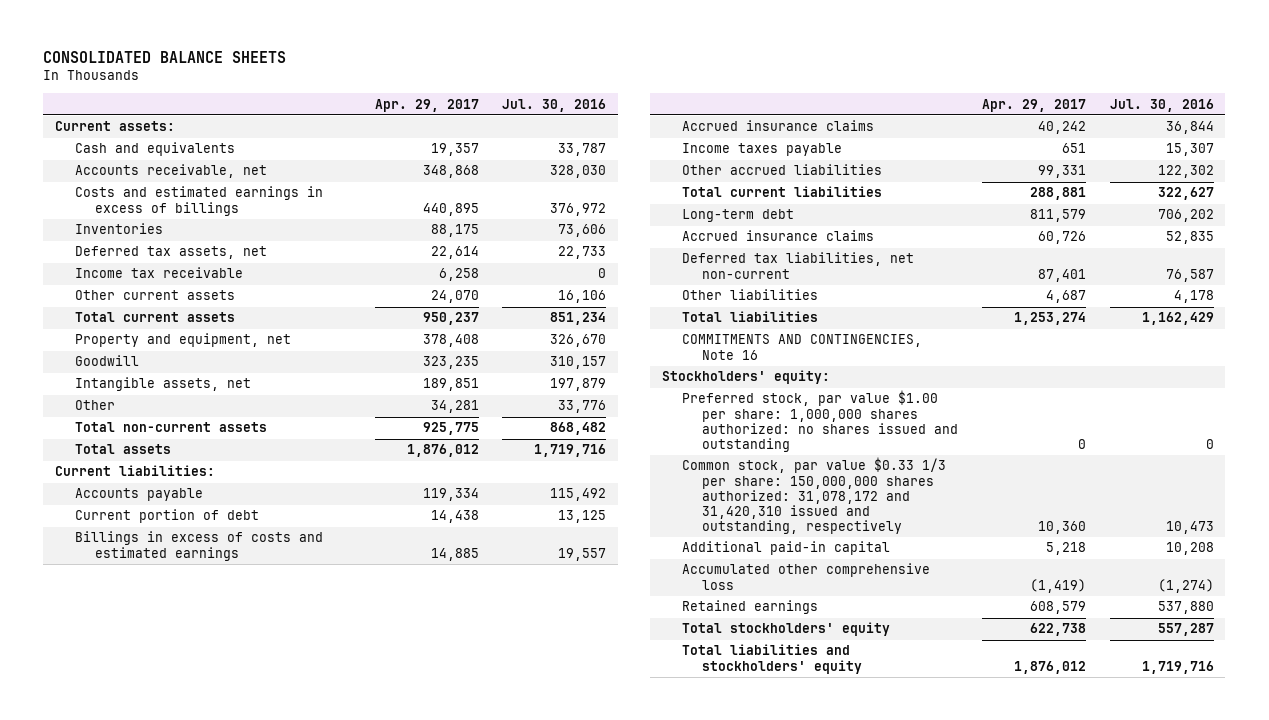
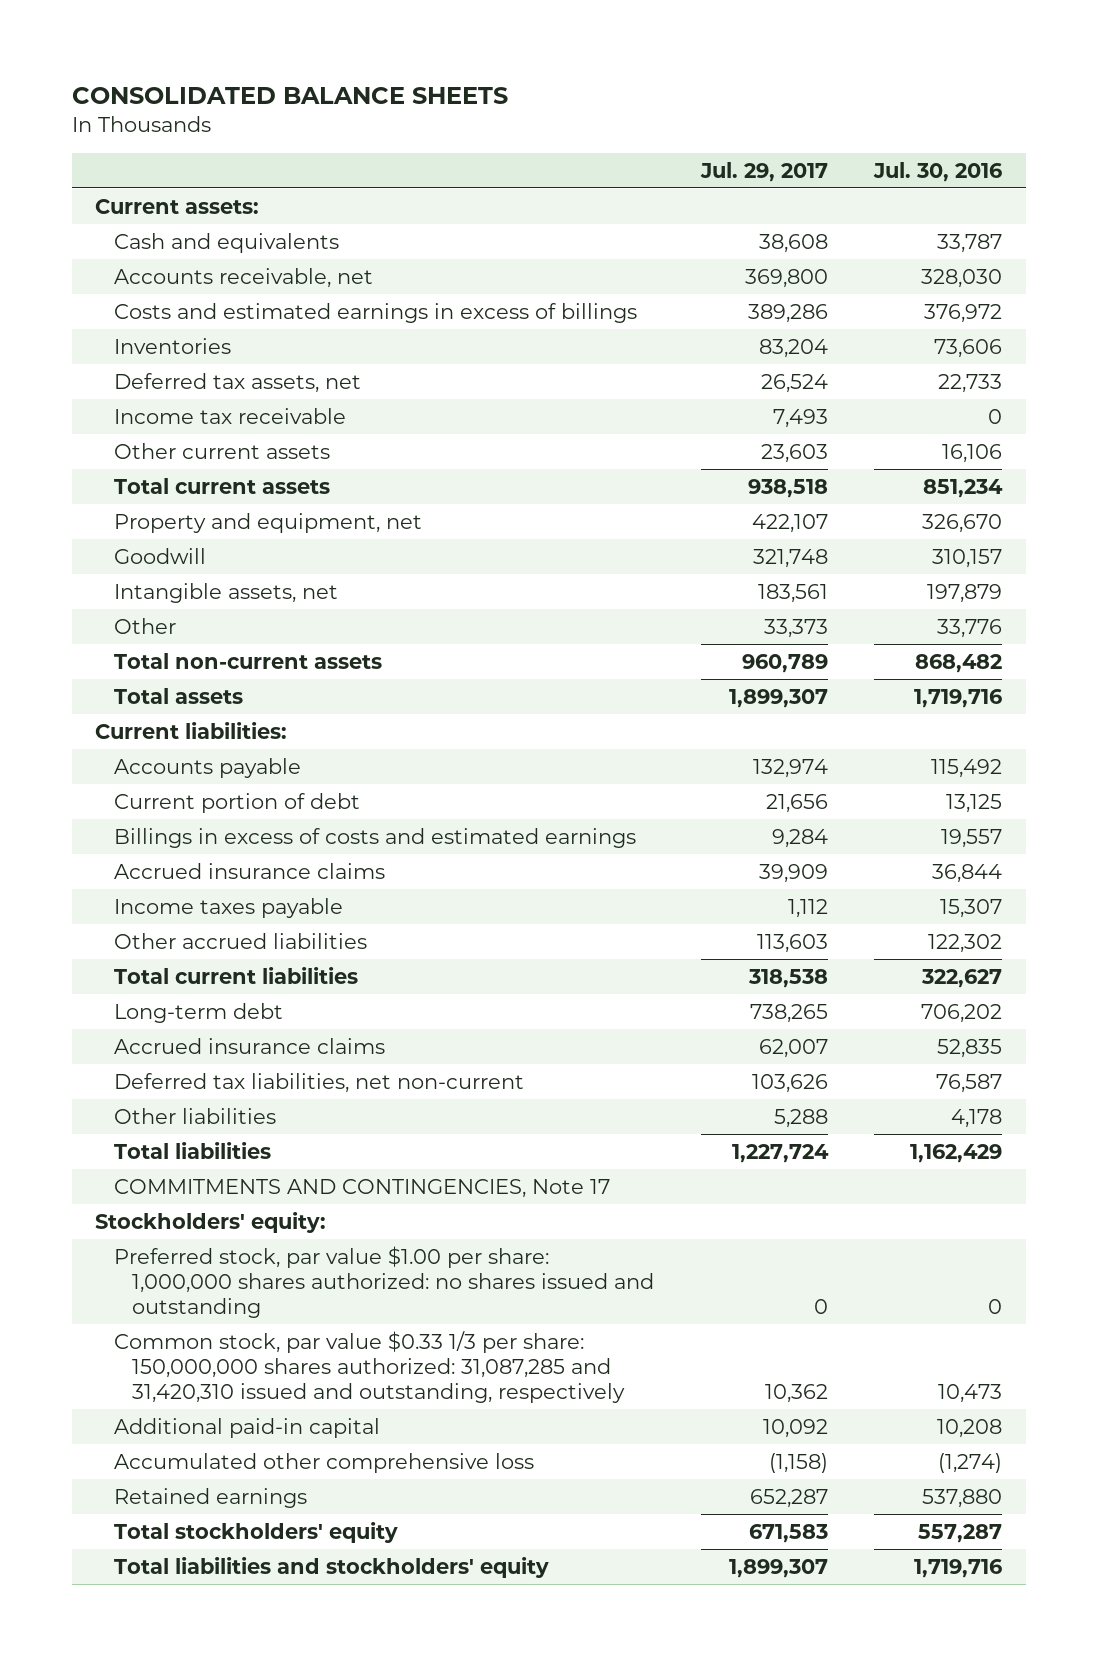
[374,98,479,112] Apr. 29, 2017 -> none
none -> [699,161,828,182] Jul. 29, 2017
[682,334,923,360] COMMITMENTS AND CONTINGENCIES, Note 16 -> [113,1178,610,1198] COMMITMENTS AND CONTINGENCIES, Note 17
[682,457,947,534] Common stock, par value $0.33 1/3 per share: 150,000,000 shares authorized: 31,078,172 and 31,420,310 issued and outstanding, respectively -> [113,1330,626,1403] Common stock, par value $0.33 1/3 per share: 150,000,000 shares authorized: 31,087,285 and 31,420,310 issued and outstanding, respectively

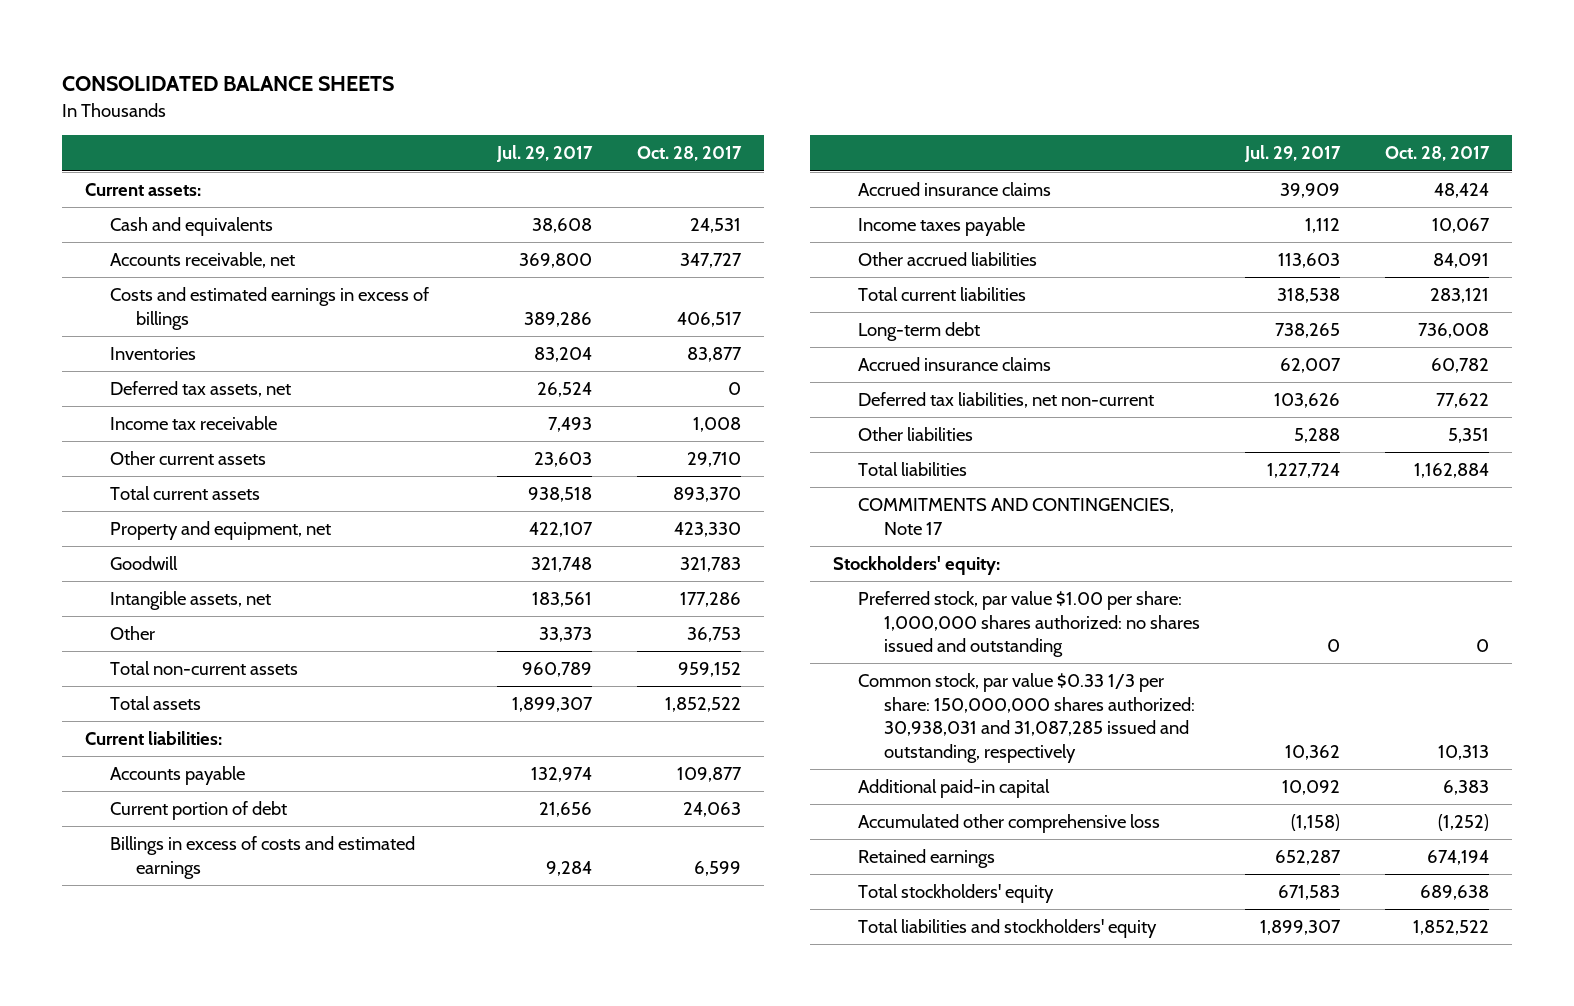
[873,161,1003,182] Jul. 30, 2016 -> none
none -> [636,146,742,162] Oct. 28, 2017
[113,1330,626,1403] Common stock, par value $0.33 1/3 per share: 150,000,000 shares authorized: 31,087,285 and 31,420,310 issued and outstanding, respectively -> [858,673,1196,763] Common stock, par value $0.33 1/3 per share: 150,000,000 shares authorized: 30,938,031 and 31,087,285 issued and outstanding, respectively

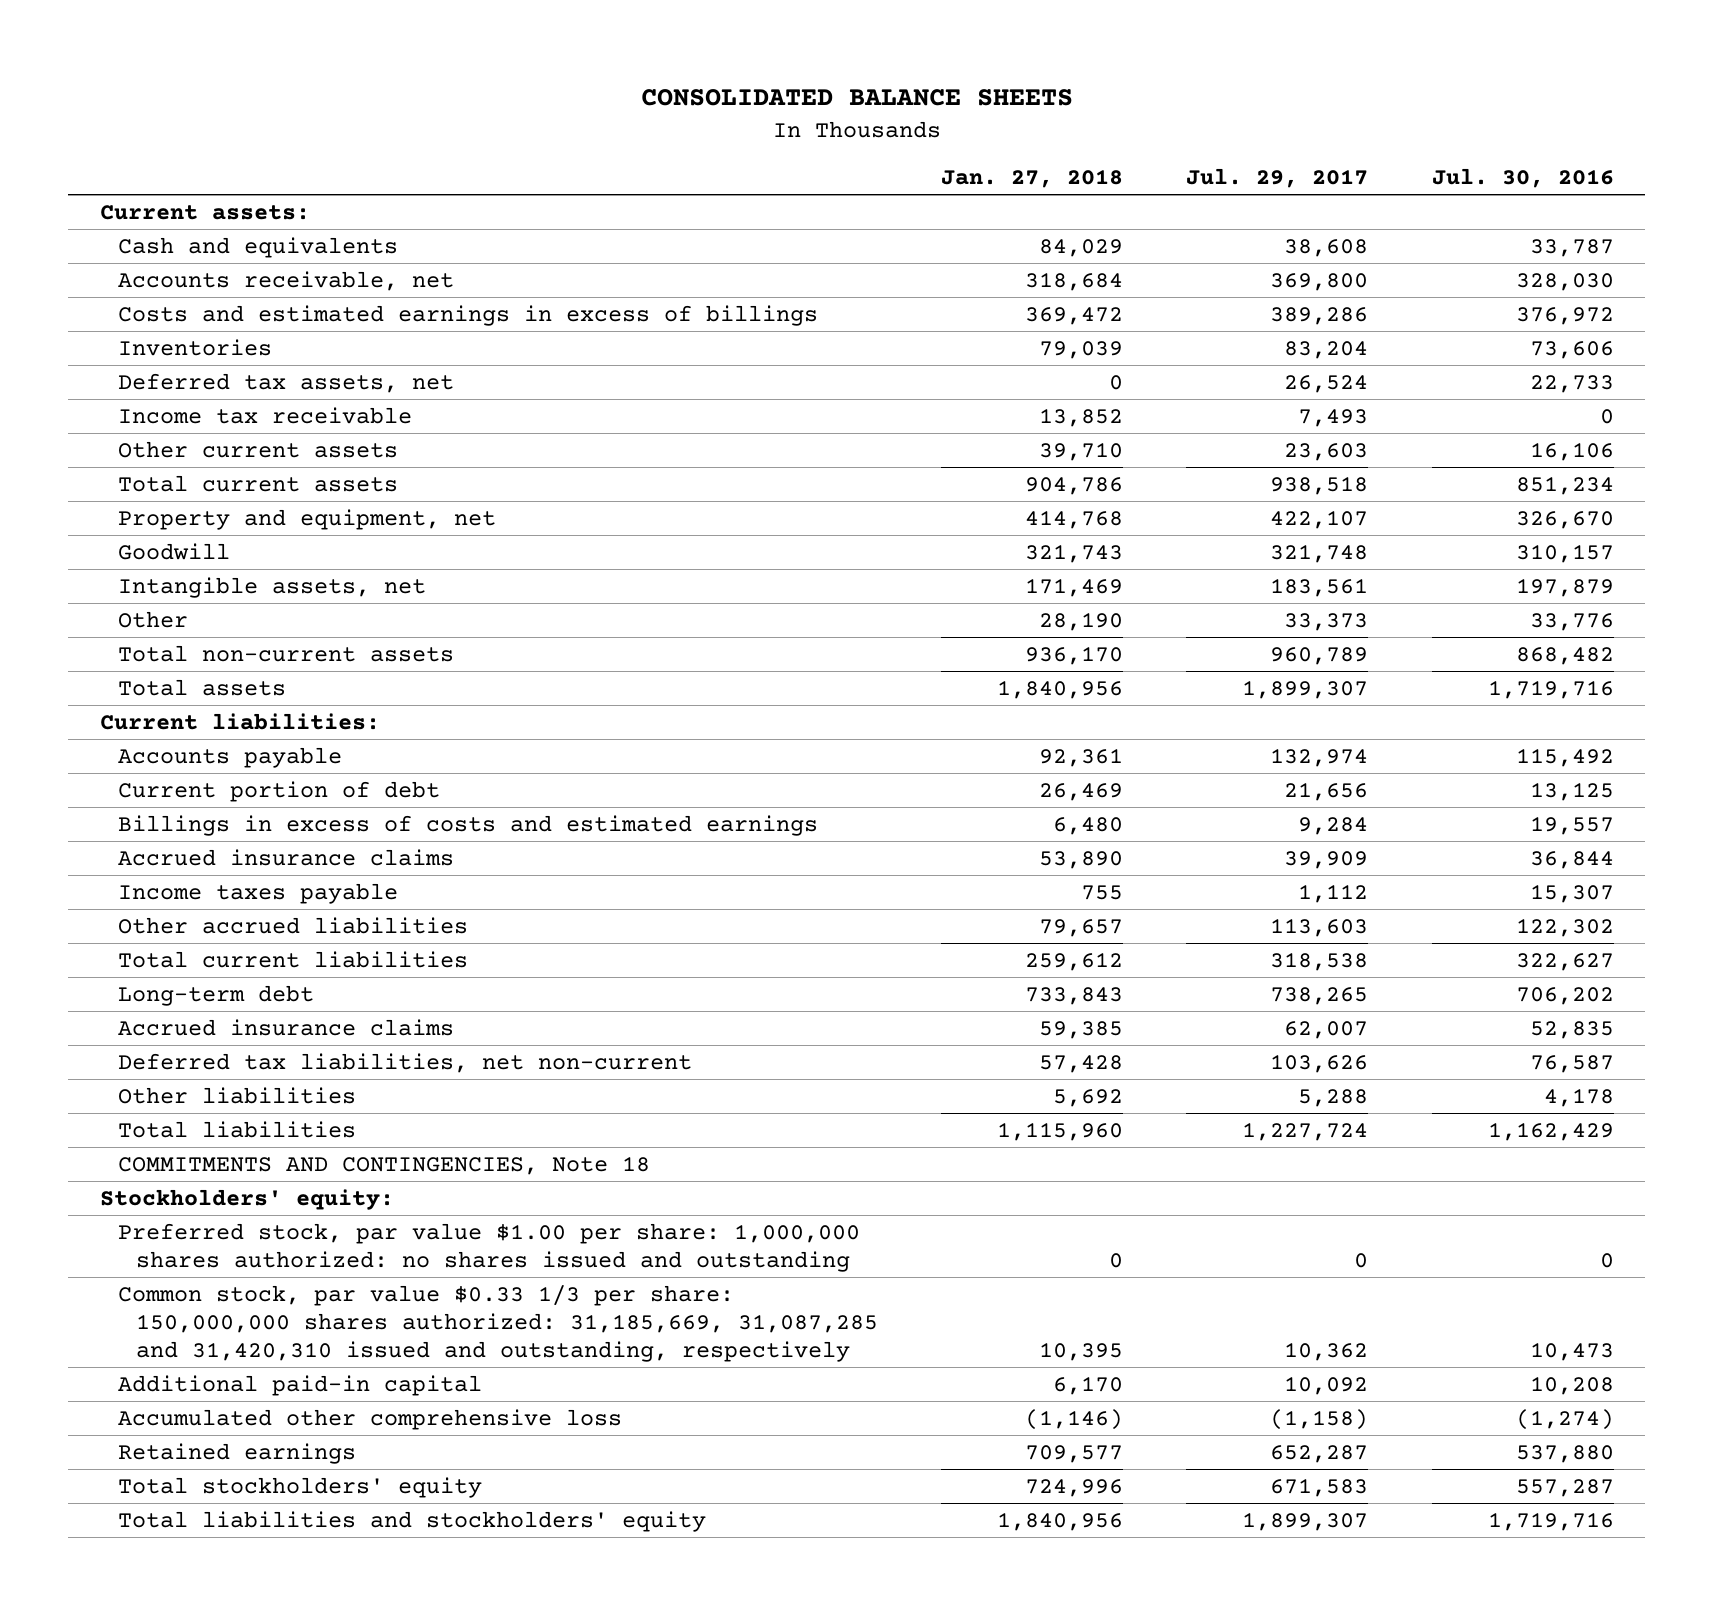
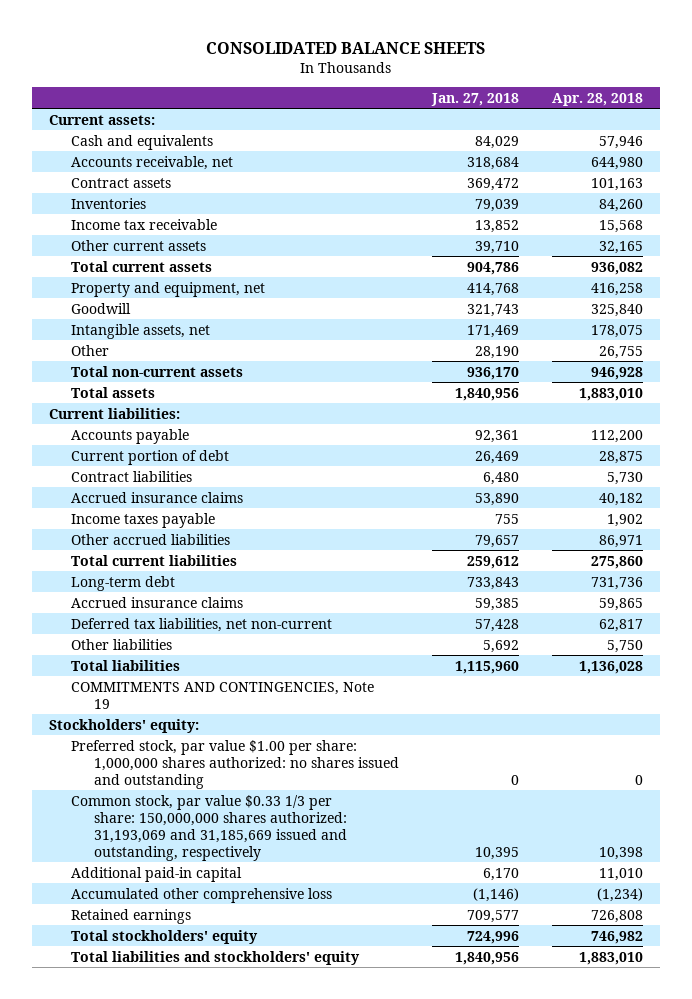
[1186,168,1369,189] Jul. 29, 2017 -> none
[1431,168,1614,189] Jul. 30, 2016 -> none
none -> [551,92,643,106] Apr. 28, 2018
[117,304,818,326] Costs and estimated earnings in excess of billings -> [71,177,172,188] Contract assets
[117,372,454,393] Deferred tax assets, net -> none
[117,814,818,836] Billings in excess of costs and estimated earnings -> [71,470,193,482] Contract liabilities
[117,1155,650,1175] COMMITMENTS AND CONTINGENCIES, Note 18 -> [71,681,375,709] COMMITMENTS AND CONTINGENCIES, Note 19
[117,1284,878,1362] Common stock, par value $0.33 1/3 per share: 150,000,000 shares authorized: 31,185,669, 31,087,285 and 31,420,310 issued and outstanding, respectively -> [71,794,347,861] Common stock, par value $0.33 1/3 per share: 150,000,000 shares authorized: 31,193,069 and 31,185,669 issued and outstanding, respectively

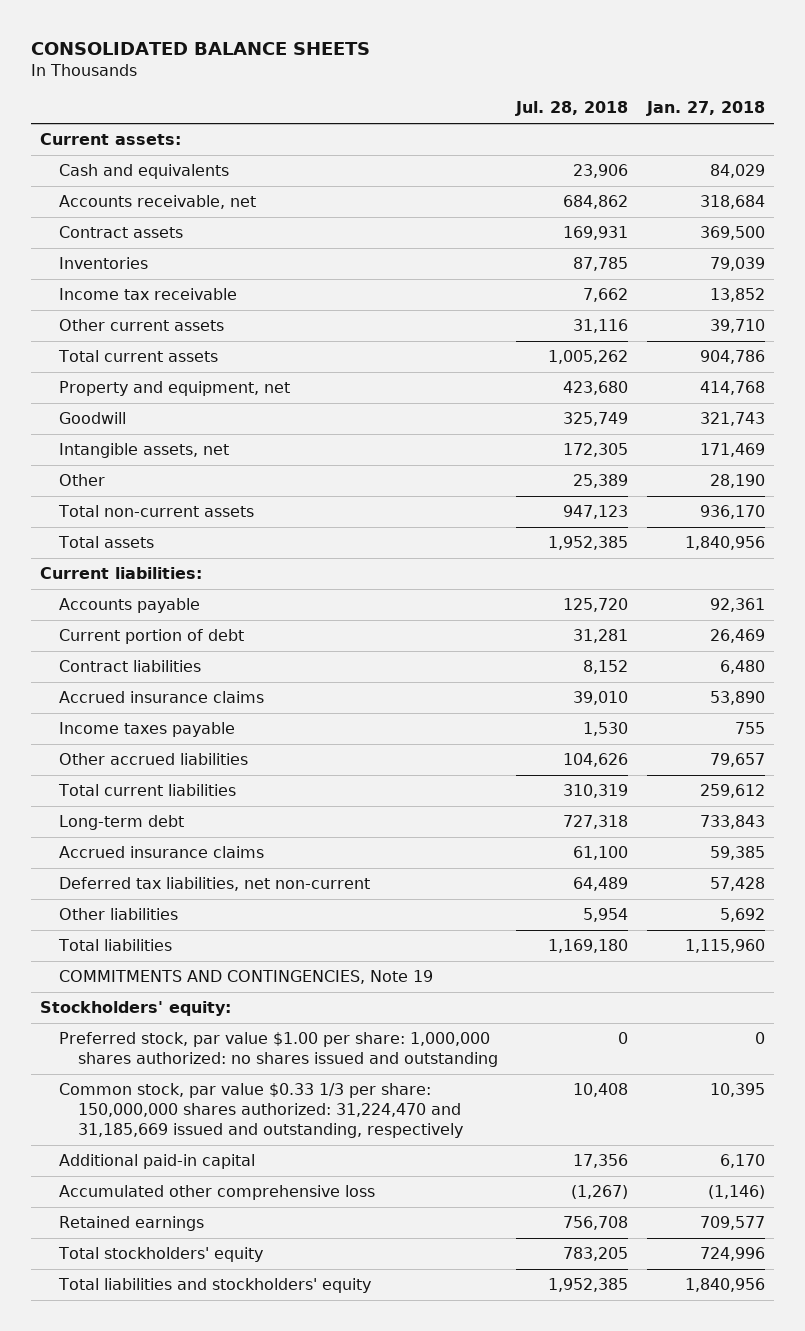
[551,92,643,106] Apr. 28, 2018 -> none
none -> [515,101,629,117] Jul. 28, 2018
[466,177,519,191] 369,472 -> [699,226,765,241] 369,500
[71,794,347,861] Common stock, par value $0.33 1/3 per share: 150,000,000 shares authorized: 31,193,069 and 31,185,669 issued and outstanding, respectively -> [58,1083,463,1138] Common stock, par value $0.33 1/3 per share: 150,000,000 shares authorized: 31,224,470 and 31,185,669 issued and outstanding, respectively

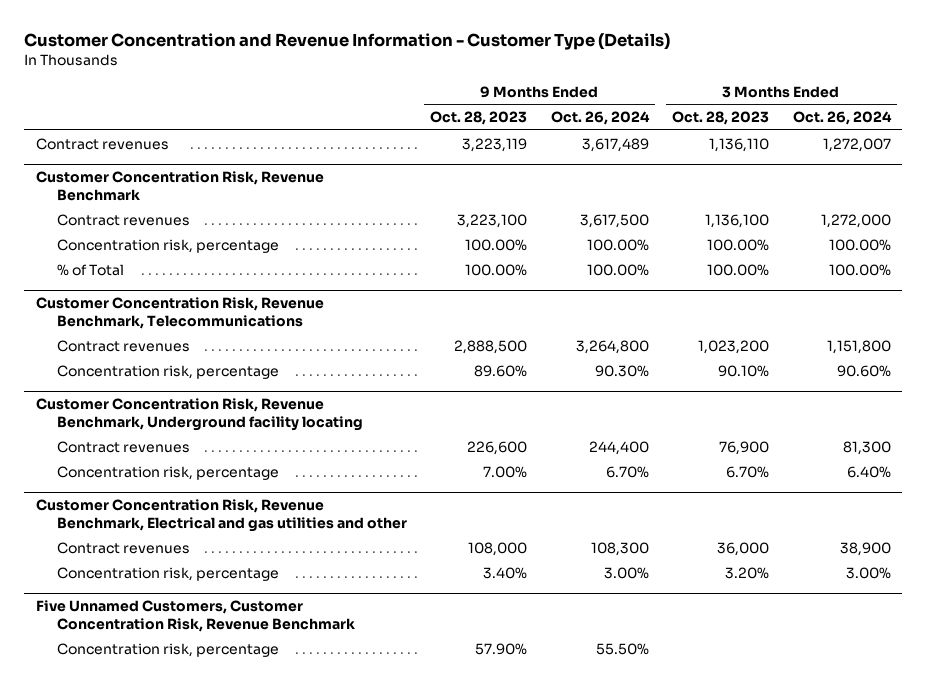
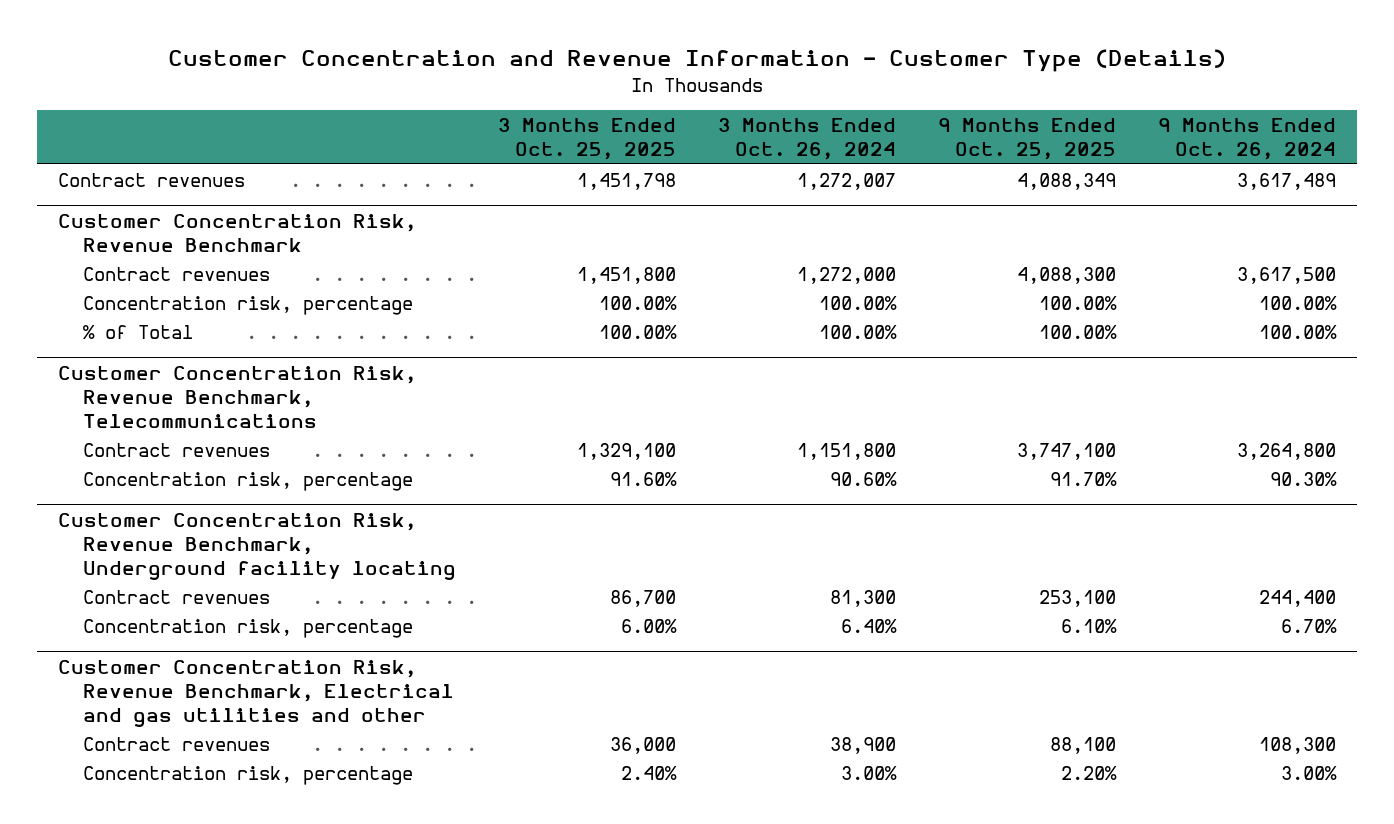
[430,111,528,126] Oct. 28, 2023 -> none
[672,111,770,126] Oct. 28, 2023 -> none
none -> [498,118,677,161] 3 Months Ended Oct. 25, 2025
none -> [937,118,1116,161] 9 Months Ended Oct. 25, 2025
[36,600,355,632] Five Unnamed Customers, Customer Concentration Risk, Revenue Benchmark -> none
[56,642,279,657] Concentration risk, percentage -> none

